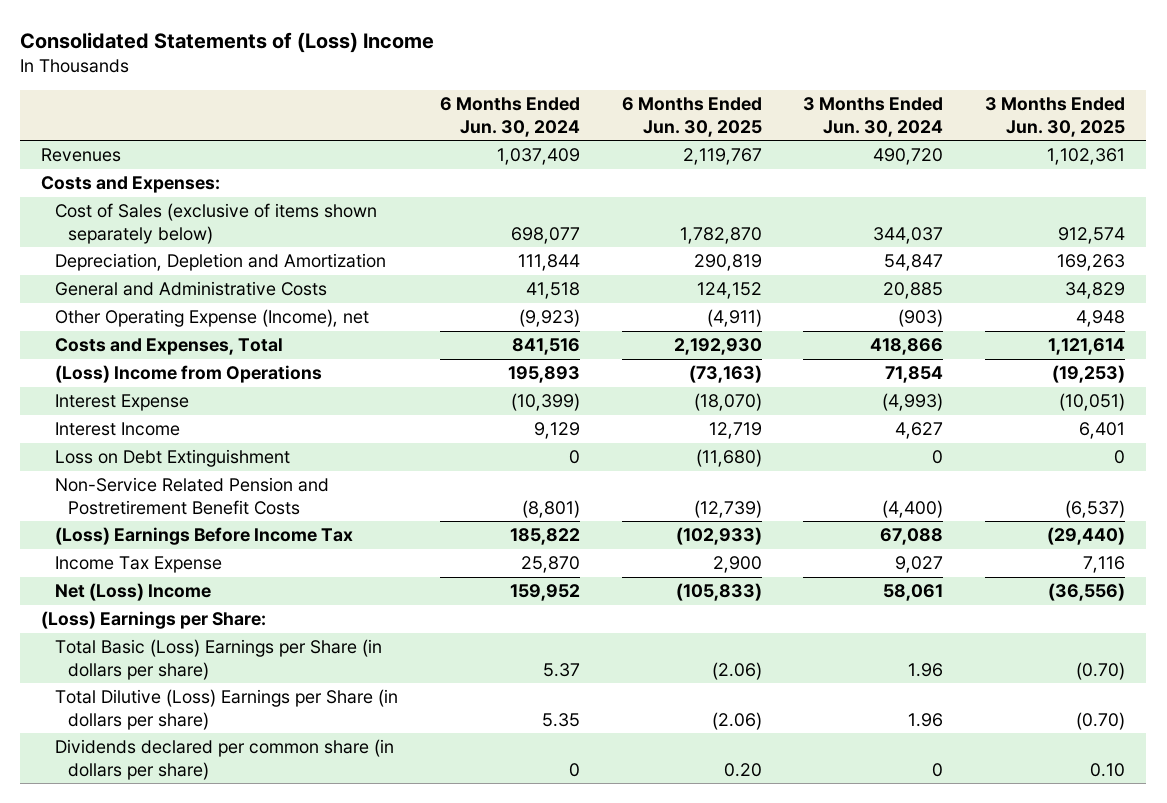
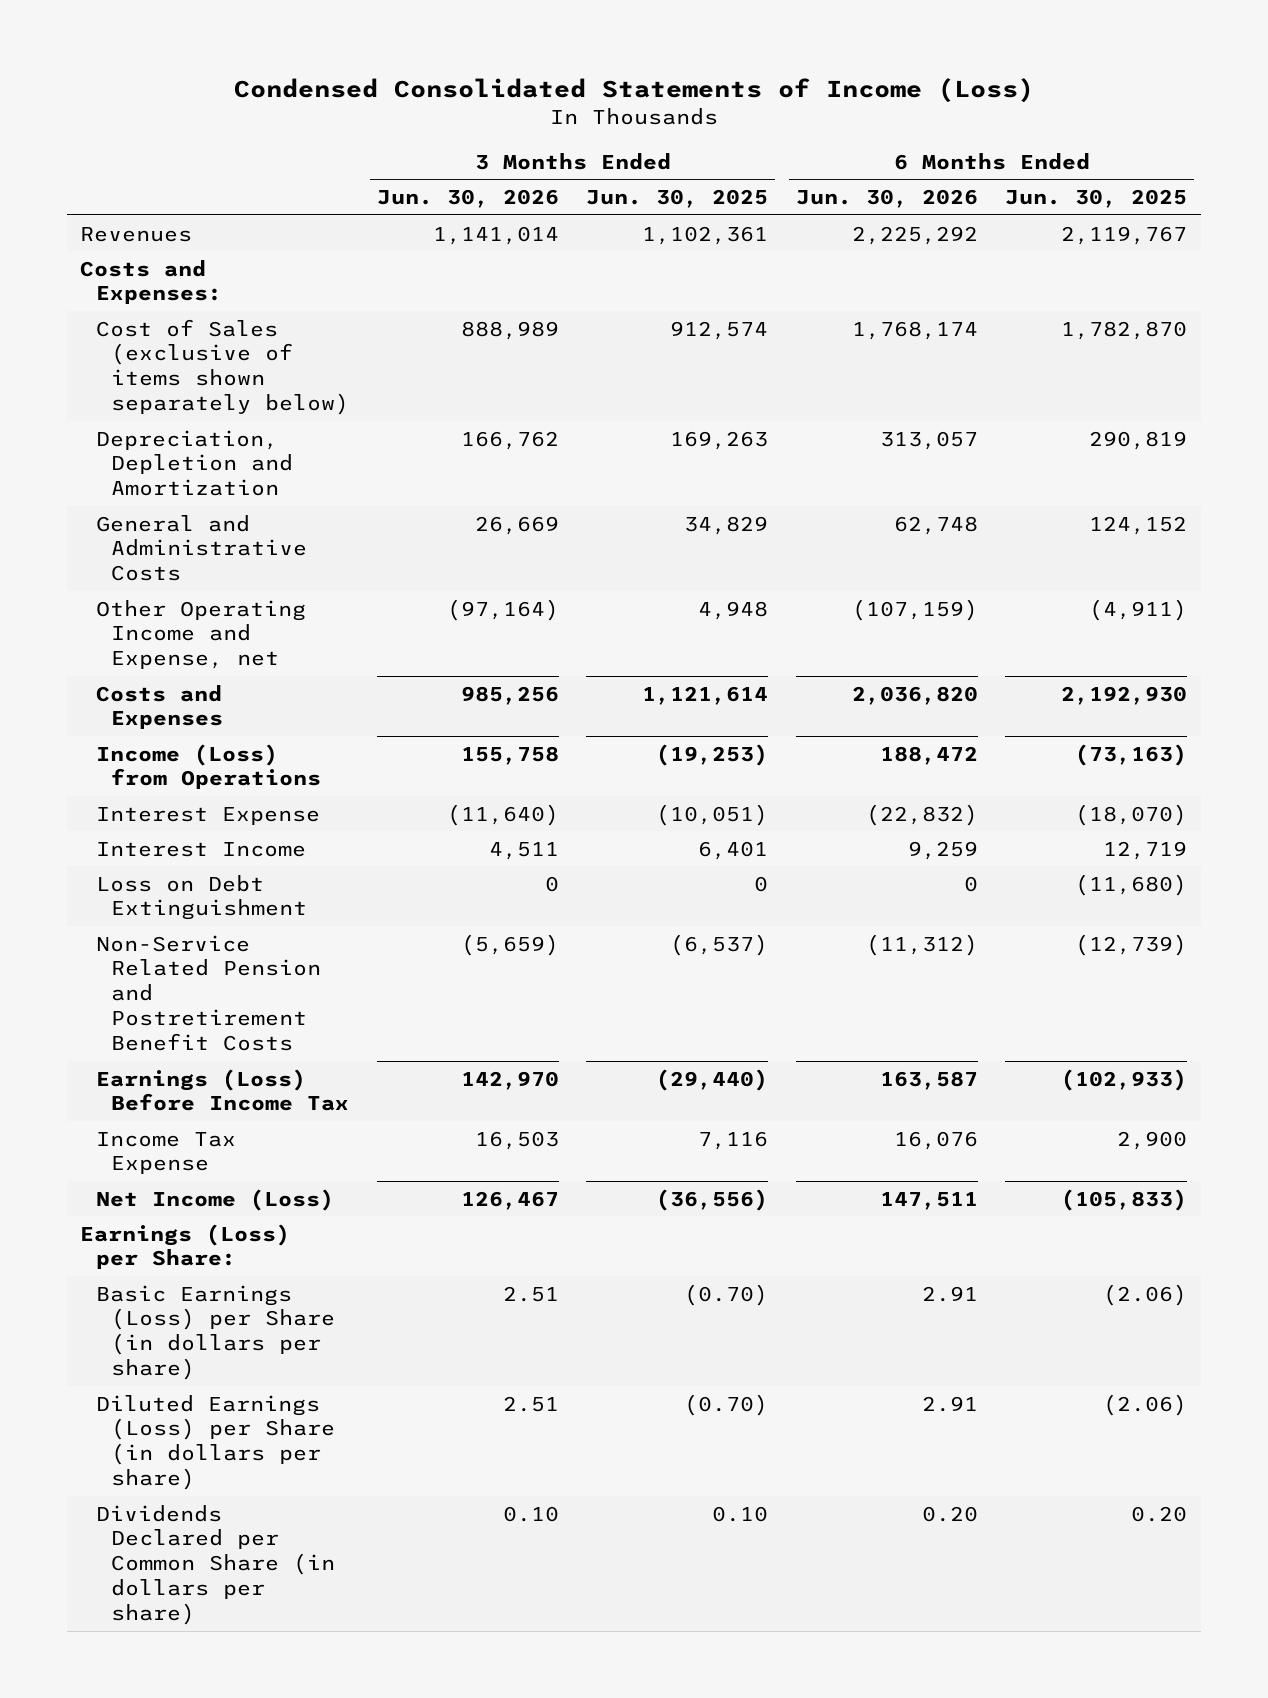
[20,31,435,53] Consolidated Statements of (Loss) Income -> [233,78,1034,104] Condensed Consolidated Statements of Income (Loss)
[439,97,580,137] 6 Months Ended Jun. 30, 2024 -> none
[803,97,944,137] 3 Months Ended Jun. 30, 2024 -> none
none -> [376,189,559,209] Jun. 30, 2026
none -> [795,189,978,209] Jun. 30, 2026
[54,309,369,328] Other Operating Expense (Income), net -> [95,599,306,670] Other Operating Income and Expense, net
[54,338,283,356] Costs and Expenses, Total -> [95,684,224,730] Costs and Expenses
[54,365,322,384] (Loss) Income from Operations -> [95,743,322,790] Income (Loss) from Operations
[54,527,353,546] (Loss) Earnings Before Income Tax -> [95,1068,350,1112] Earnings (Loss) Before Income Tax
[54,583,211,602] Net (Loss) Income -> [95,1188,334,1211] Net Income (Loss)
[41,611,267,630] (Loss) Earnings per Share: -> [80,1223,291,1270] Earnings (Loss) per Share:
[54,639,382,680] Total Basic (Loss) Earnings per Share (in dollars per share) -> [95,1284,336,1380] Basic Earnings (Loss) per Share (in dollars per share)
[54,689,398,730] Total Dilutive (Loss) Earnings per Share (in dollars per share) -> [95,1394,336,1490] Diluted Earnings (Loss) per Share (in dollars per share)
[54,739,394,780] Dividends declared per common share (in dollars per share) -> [95,1504,336,1625] Dividends Declared per Common Share (in dollars per share)

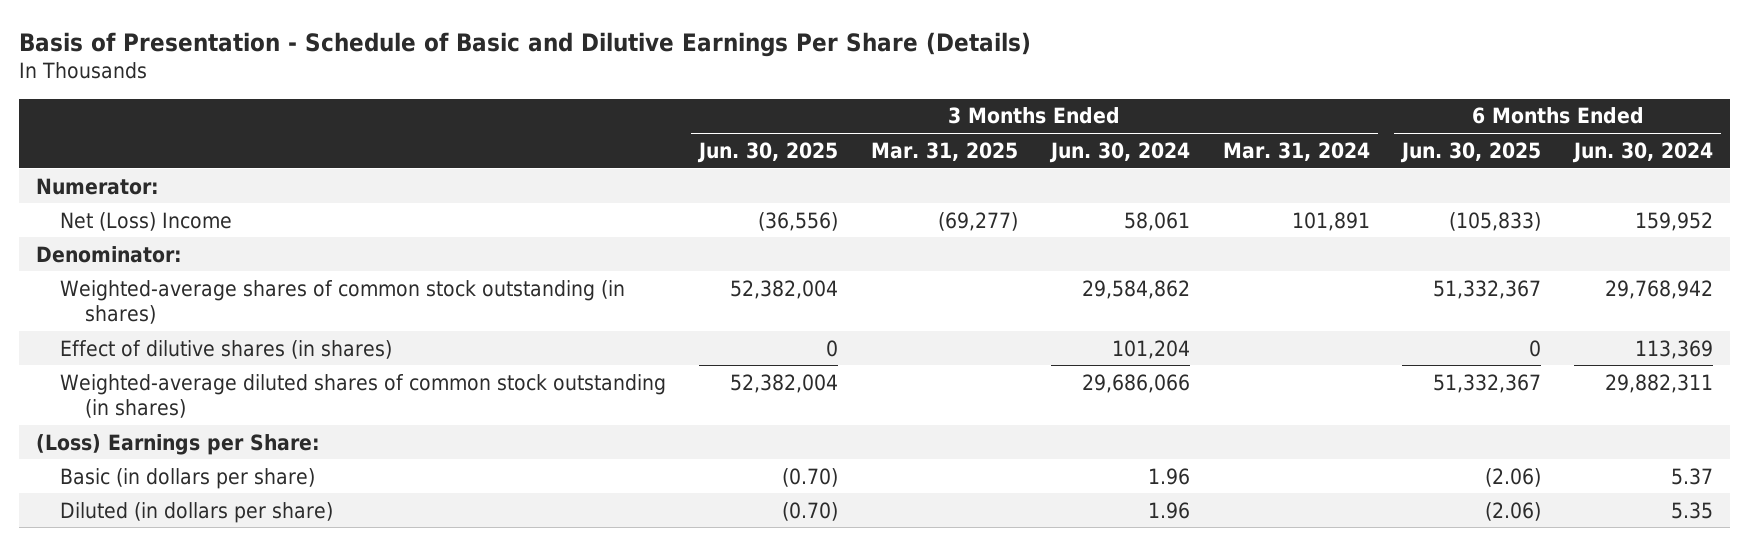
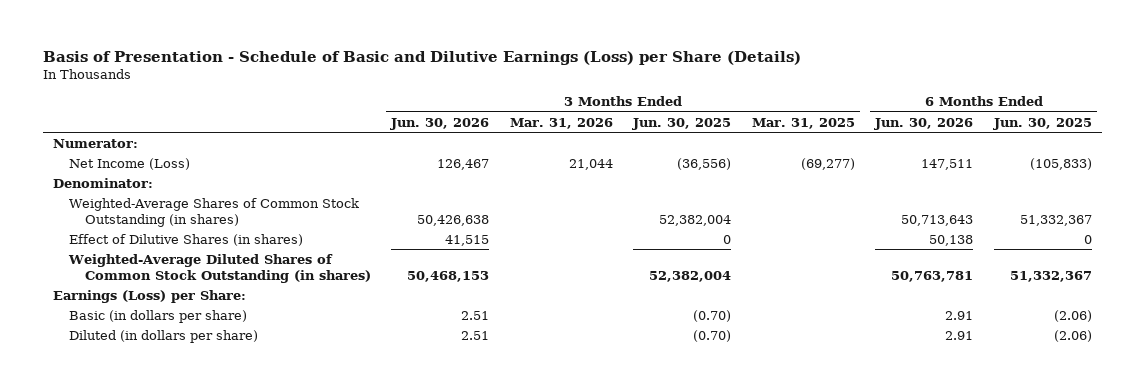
[19,32,1032,58] Basis of Presentation - Schedule of Basic and Dilutive Earnings Per Share (Details) -> [42,51,801,66] Basis of Presentation - Schedule of Basic and Dilutive Earnings (Loss) per Share (Details)
[1048,141,1190,163] Jun. 30, 2024 -> none
[1222,141,1370,161] Mar. 31, 2024 -> none
[1572,141,1714,163] Jun. 30, 2024 -> none
none -> [390,117,490,130] Jun. 30, 2026
none -> [509,117,613,129] Mar. 31, 2026
none -> [874,117,974,130] Jun. 30, 2026
[60,211,233,231] Net (Loss) Income -> [68,157,190,170] Net Income (Loss)
[60,279,626,324] Weighted-average shares of common stock outstanding (in shares) -> [68,197,359,227] Weighted-Average Shares of Common Stock Outstanding (in shares)
[60,339,393,359] Effect of dilutive shares (in shares) -> [68,233,303,246] Effect of Dilutive Shares (in shares)
[60,373,667,418] Weighted-average diluted shares of common stock outstanding (in shares) -> [67,253,371,283] Weighted-Average Diluted Shares of Common Stock Outstanding (in shares)
[35,433,320,455] (Loss) Earnings per Share: -> [53,289,247,303] Earnings (Loss) per Share:

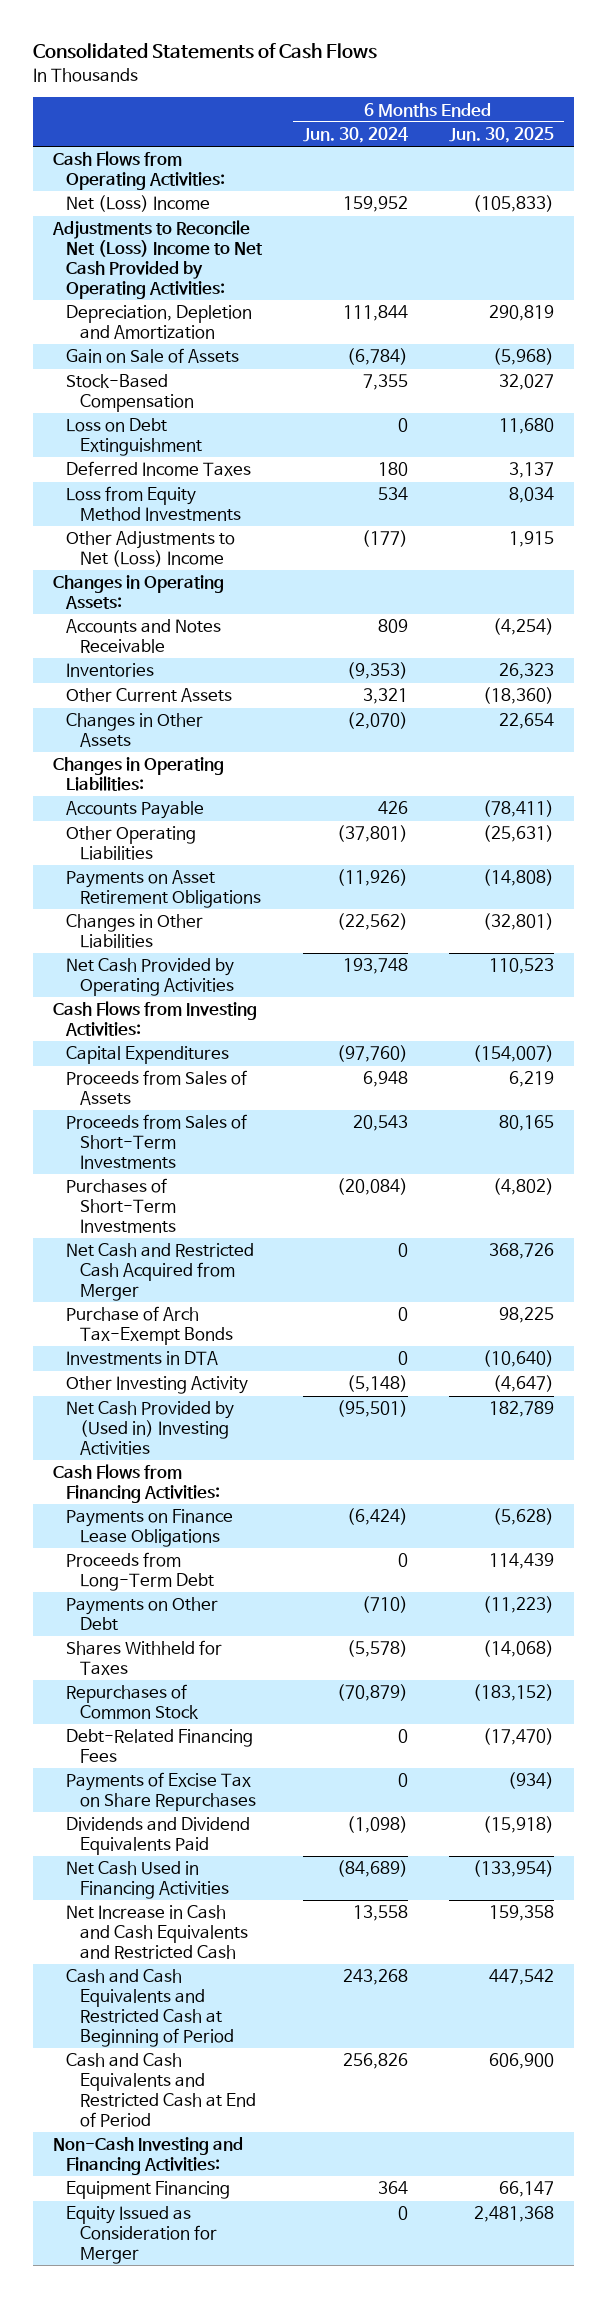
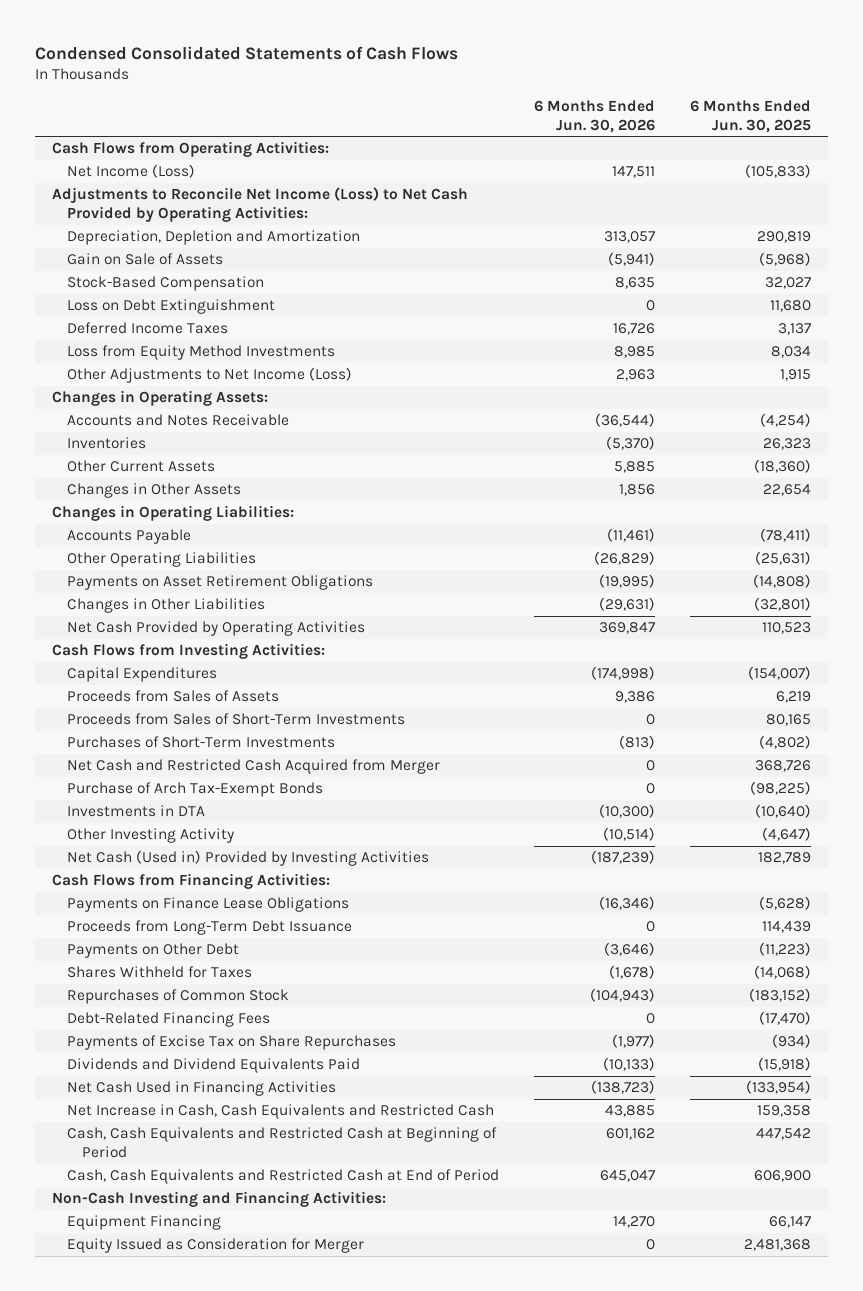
[32,43,377,60] Consolidated Statements of Cash Flows -> [34,45,458,60] Condensed Consolidated Statements of Cash Flows
[303,127,409,144] Jun. 30, 2024 -> none
none -> [534,100,656,133] 6 Months Ended Jun. 30, 2026
[66,195,211,213] Net (Loss) Income -> [67,164,196,179] Net Income (Loss)
[51,220,264,299] Adjustments to Reconcile Net (Loss) Income to Net Cash Provided by Operating Activities: -> [52,187,469,222] Adjustments to Reconcile Net Income (Loss) to Net Cash Provided by Operating Activities:
[66,531,236,568] Other Adjustments to Net (Loss) Income -> [67,367,353,384] Other Adjustments to Net Income (Loss)
[498,1307,554,1324] 98,225 -> [750,781,812,796] (98,225)
[66,1401,235,1455] Net Cash Provided by (Used in) Investing Activities -> [67,850,430,867] Net Cash (Used in) Provided by Investing Activities
[66,1552,214,1592] Proceeds from Long-Term Debt -> [67,920,353,936] Proceeds from Long-Term Debt Issuance
[66,1905,248,1959] Net Increase in Cash and Cash Equivalents and Restricted Cash -> [67,1104,495,1120] Net Increase in Cash, Cash Equivalents and Restricted Cash
[66,1969,234,2047] Cash and Cash Equivalents and Restricted Cash at Beginning of Period -> [67,1127,498,1158] Cash, Cash Equivalents and Restricted Cash at Beginning of Period
[66,2053,256,2127] Cash and Cash Equivalents and Restricted Cash at End of Period -> [67,1169,500,1185] Cash, Cash Equivalents and Restricted Cash at End of Period

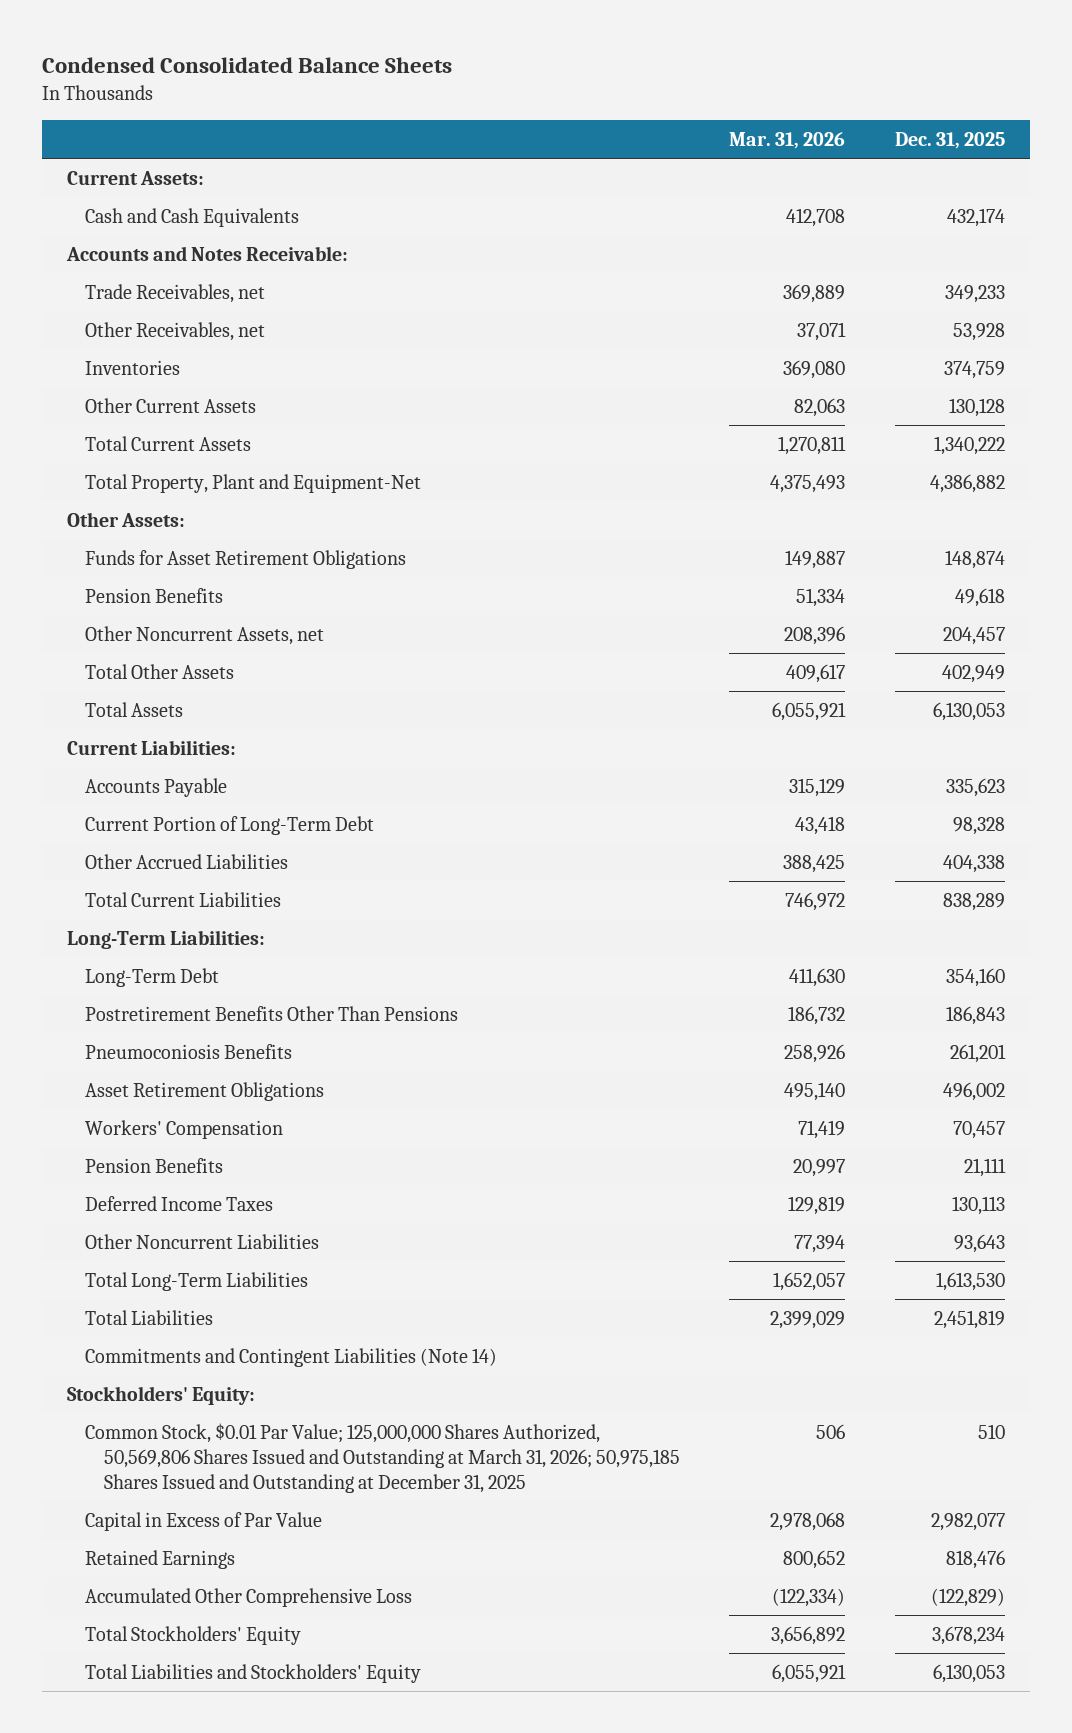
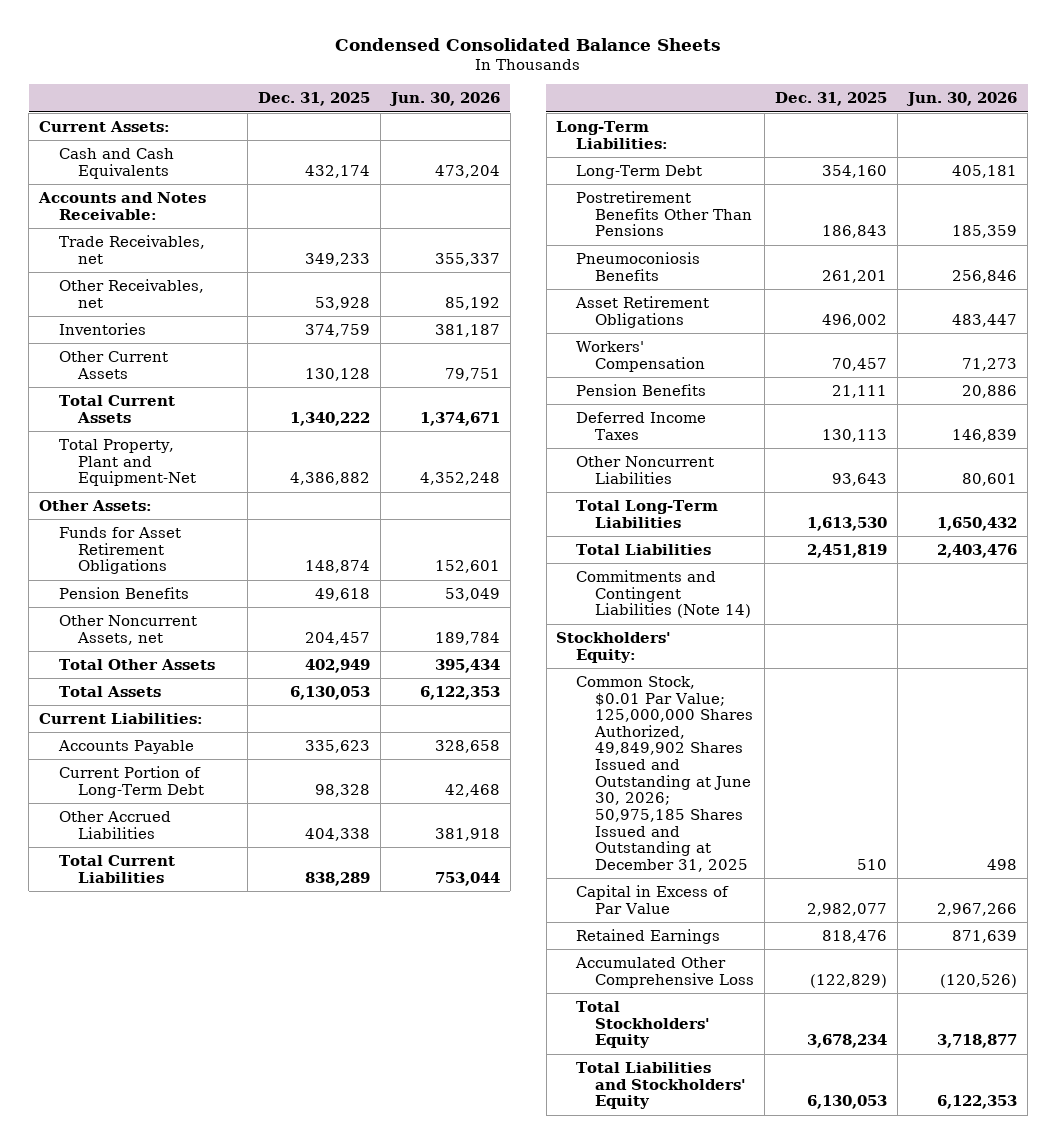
[729,132,846,150] Mar. 31, 2026 -> none
none -> [388,92,500,107] Jun. 30, 2026
[85,1422,680,1494] Common Stock, $0.01 Par Value; 125,000,000 Shares Authorized, 50,569,806 Shares Issued and Outstanding at March 31, 2026; 50,975,185 Shares Issued and Outstanding at December 31, 2025 -> [575,675,754,872] Common Stock, $0.01 Par Value; 125,000,000 Shares Authorized, 49,849,902 Shares Issued and Outstanding at June 30, 2026; 50,975,185 Shares Issued and Outstanding at December 31, 2025

